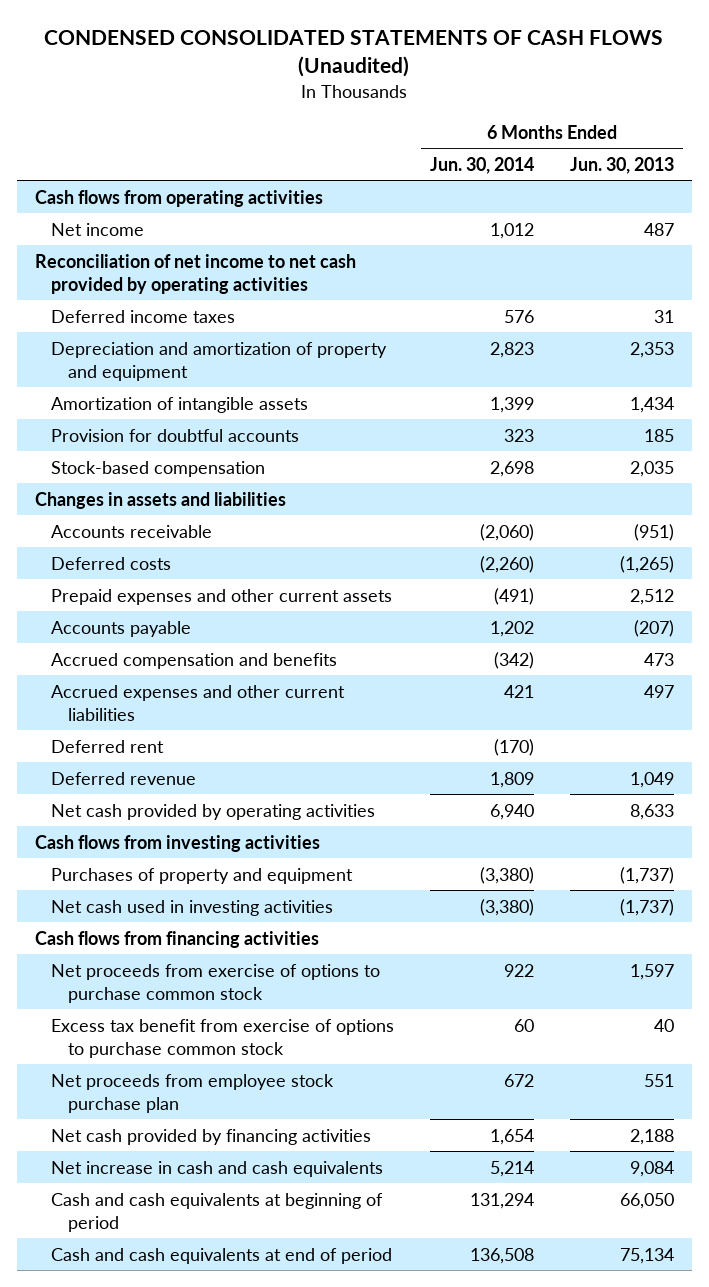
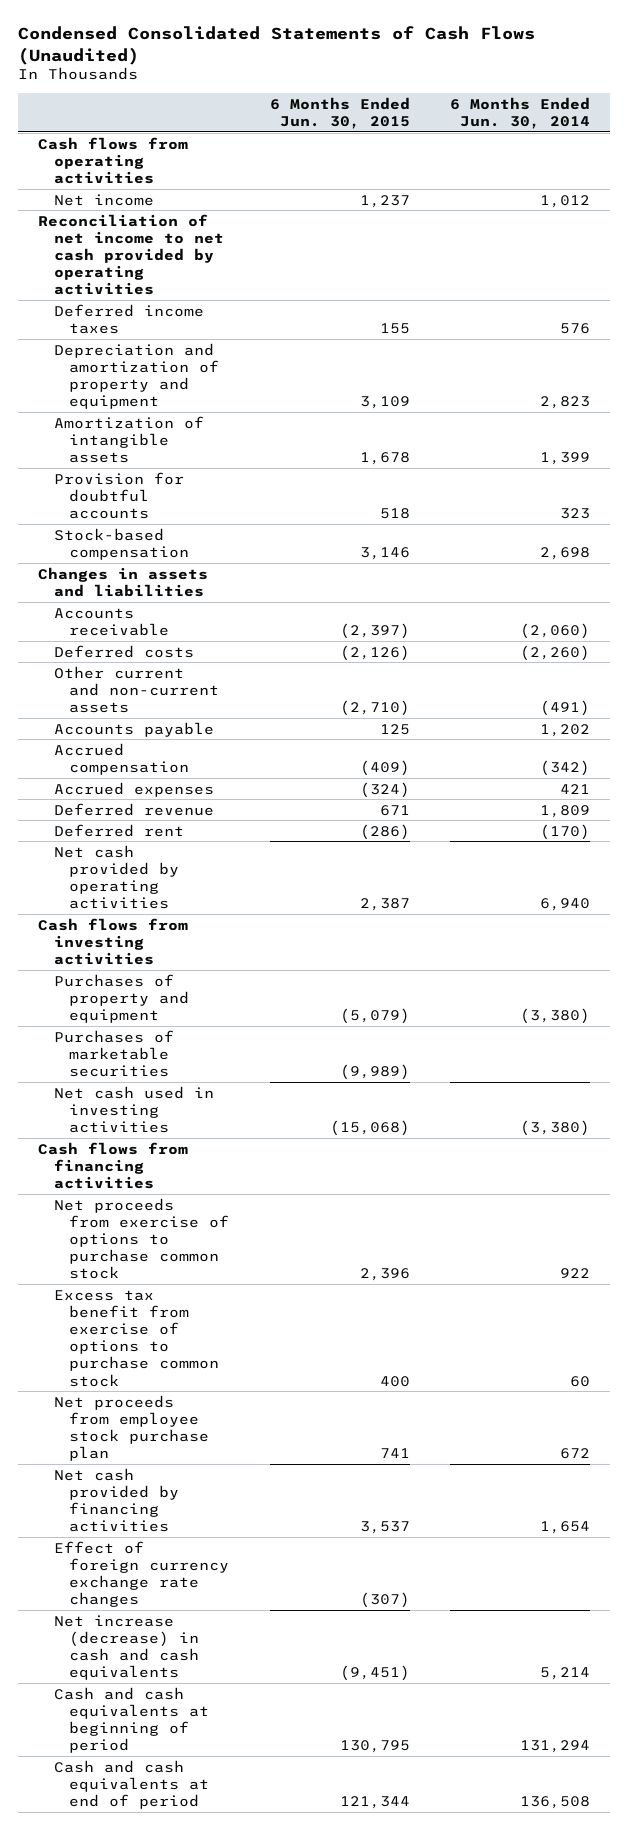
[44,29,664,78] CONDENSED CONSOLIDATED STATEMENTS OF CASH FLOWS (Unaudited) -> [17,26,535,65] Condensed Consolidated Statements of Cash Flows (Unaudited)
[570,156,675,174] Jun. 30, 2013 -> none
none -> [269,96,410,129] 6 Months Ended Jun. 30, 2015
[51,588,393,605] Prepaid expenses and other current assets -> [53,665,220,713] Other current and non-current assets
[51,652,338,669] Accrued compensation and benefits -> [53,742,190,775] Accrued compensation
[51,684,346,721] Accrued expenses and other current liabilities -> [53,781,214,797] Accrued expenses
[51,739,165,753] Deferred rent -> [53,823,184,837] Deferred rent
none -> [53,1029,174,1077] Purchases of marketable securities
none -> [53,1540,230,1608] Effect of foreign currency exchange rate changes
[51,1160,384,1177] Net increase in cash and cash equivalents -> [53,1614,200,1681] Net increase (decrease) in cash and cash equivalents

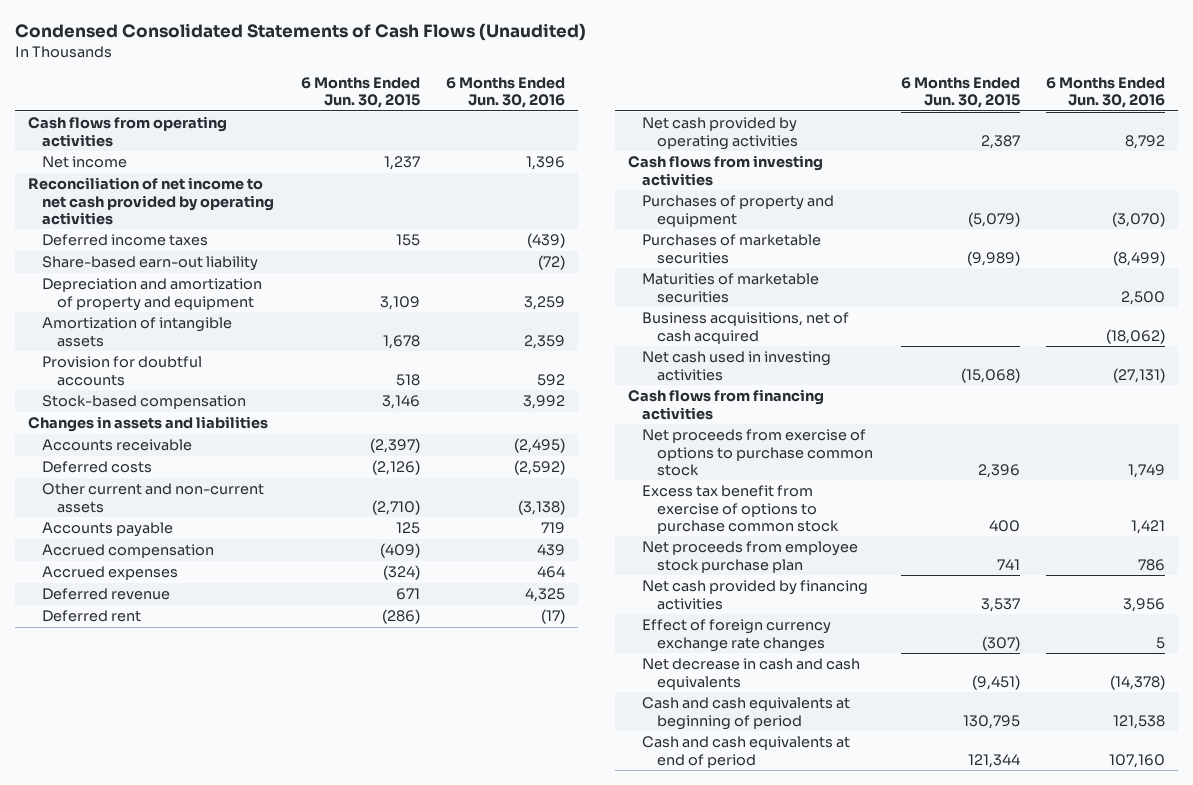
[449,96,590,129] 6 Months Ended Jun. 30, 2014 -> none
none -> [446,76,566,109] 6 Months Ended Jun. 30, 2016
none -> [42,256,259,272] Share-based earn-out liability
none -> [642,273,820,303] Maturities of marketable securities
none -> [642,312,850,344] Business acquisitions, net of cash acquired
[53,1614,200,1681] Net increase (decrease) in cash and cash equivalents -> [642,658,861,690] Net decrease in cash and cash equivalents

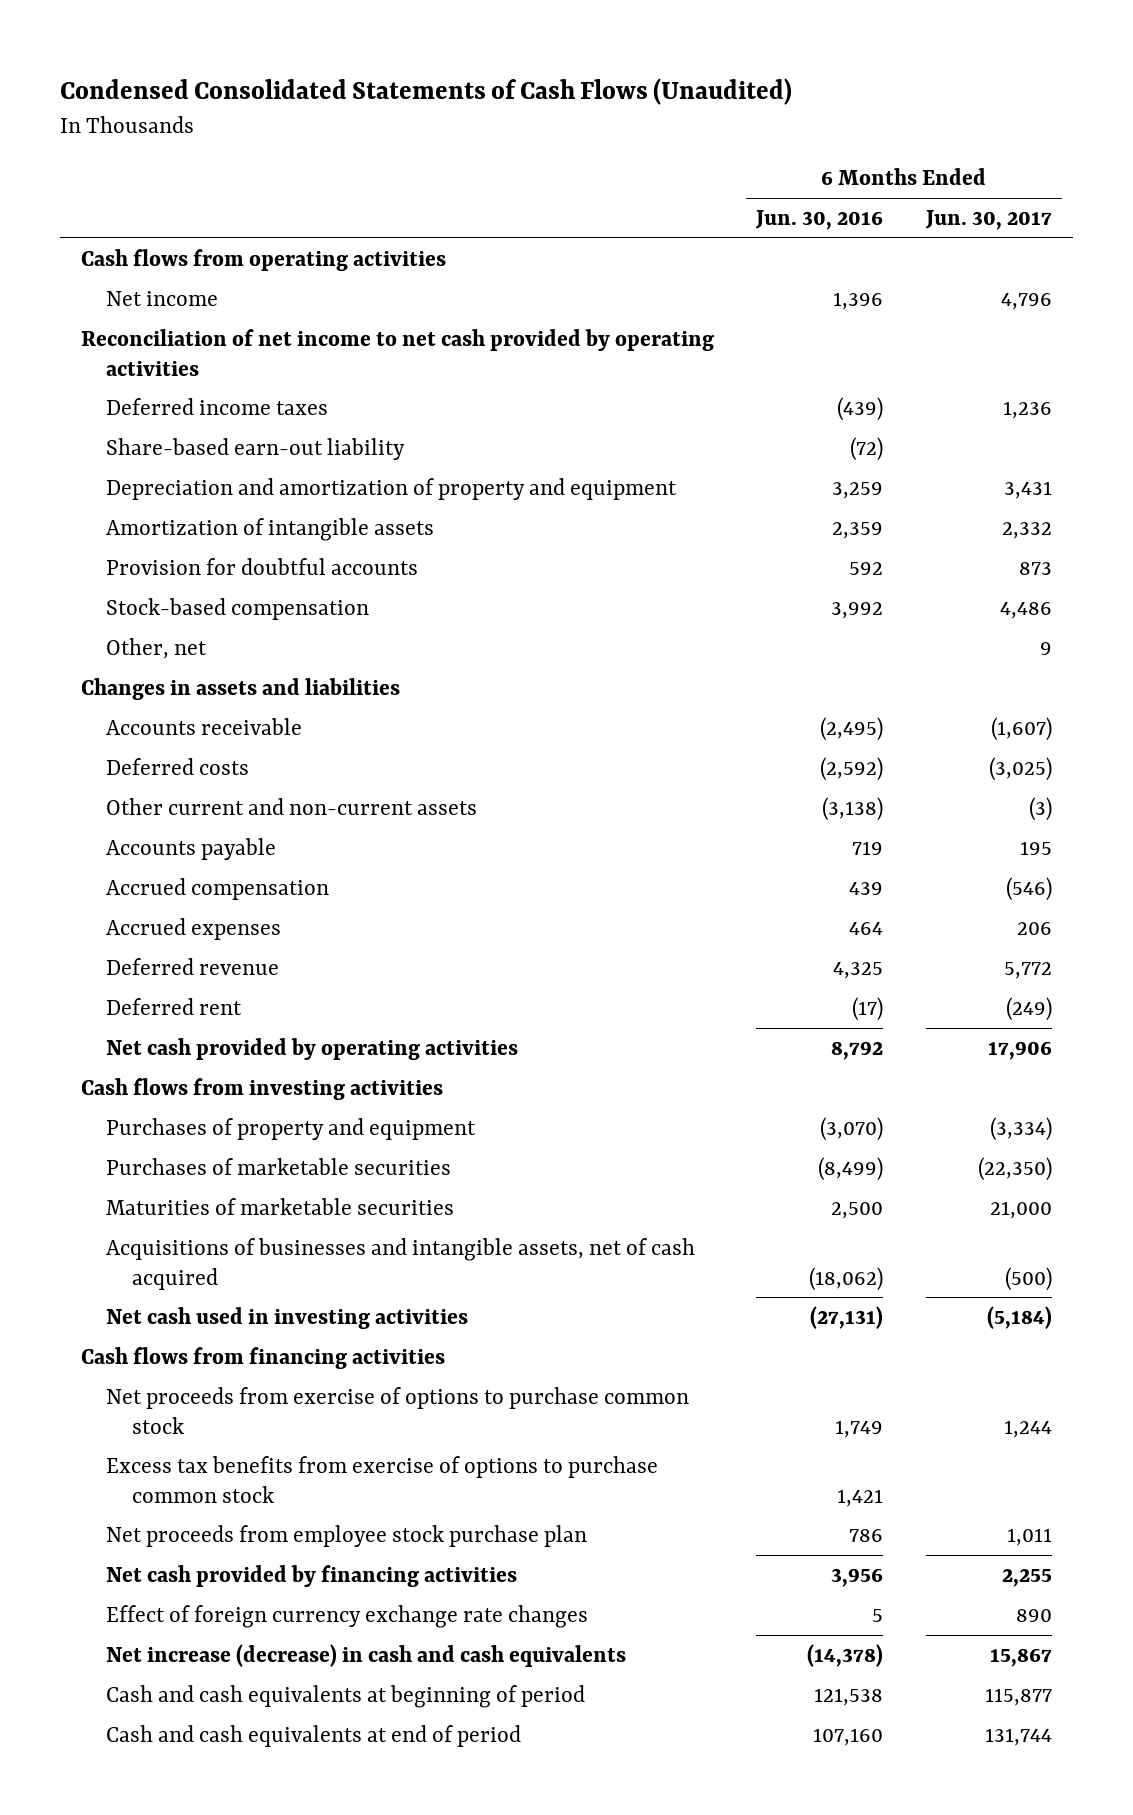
[300,76,420,109] 6 Months Ended Jun. 30, 2015 -> none
none -> [924,210,1052,231] Jun. 30, 2017
none -> [106,638,208,660] Other, net
[642,312,850,344] Business acquisitions, net of cash acquired -> [106,1238,696,1290] Acquisitions of businesses and intangible assets, net of cash acquired
[642,485,839,534] Excess tax benefit from exercise of options to purchase common stock -> [106,1456,659,1503] Excess tax benefits from exercise of options to purchase common stock
[642,658,861,690] Net decrease in cash and cash equivalents -> [106,1644,627,1668] Net increase (decrease) in cash and cash equivalents

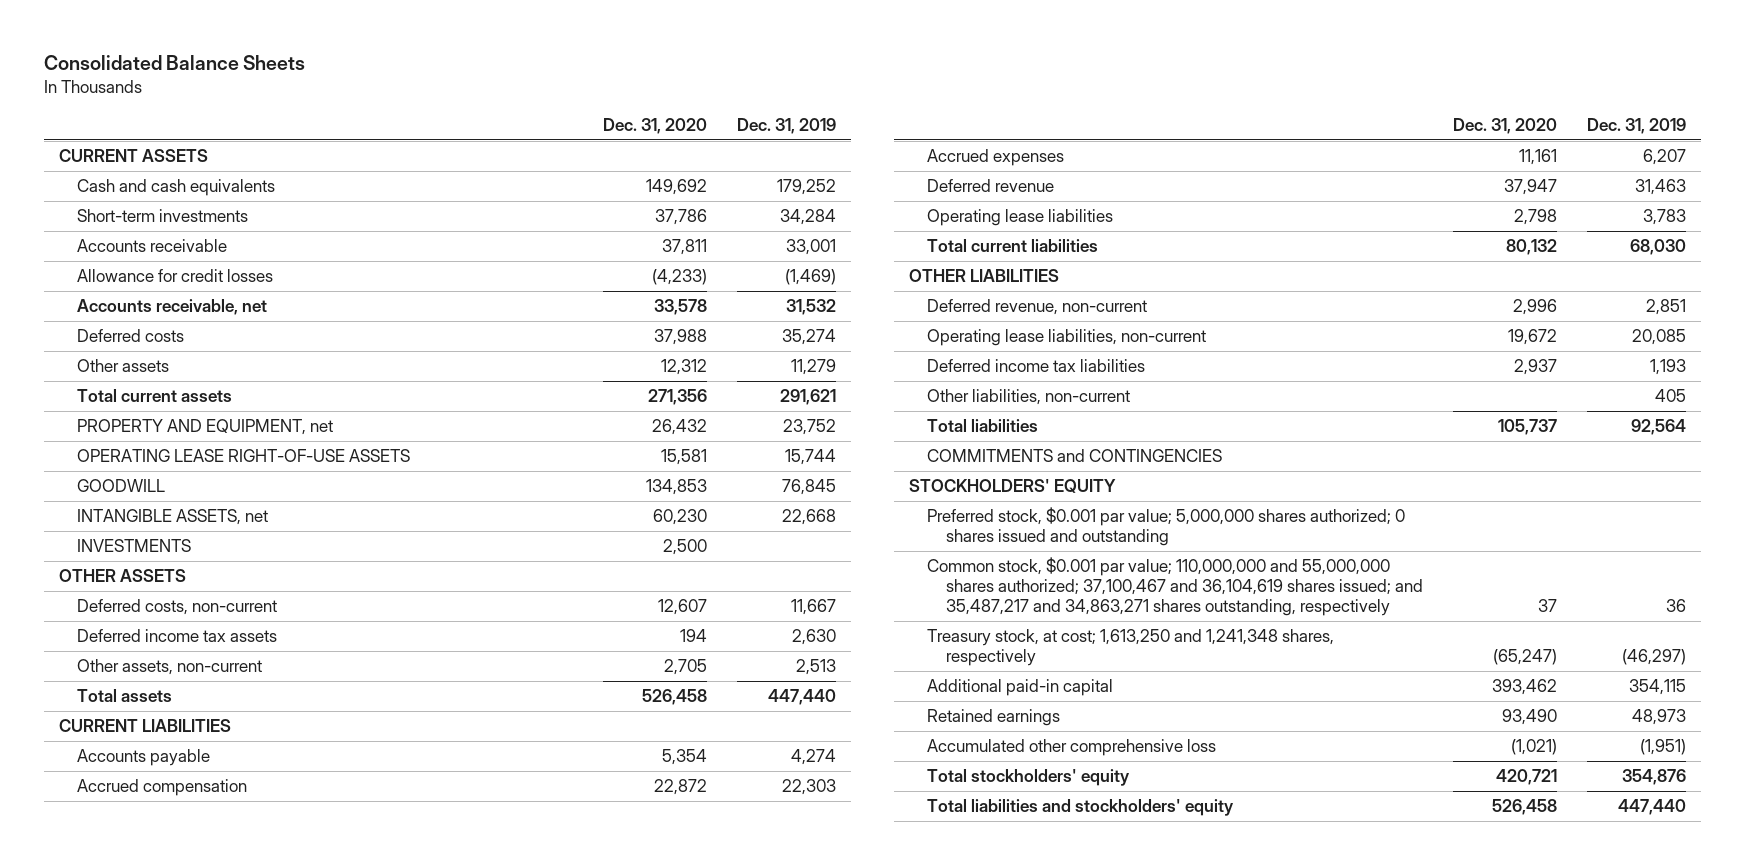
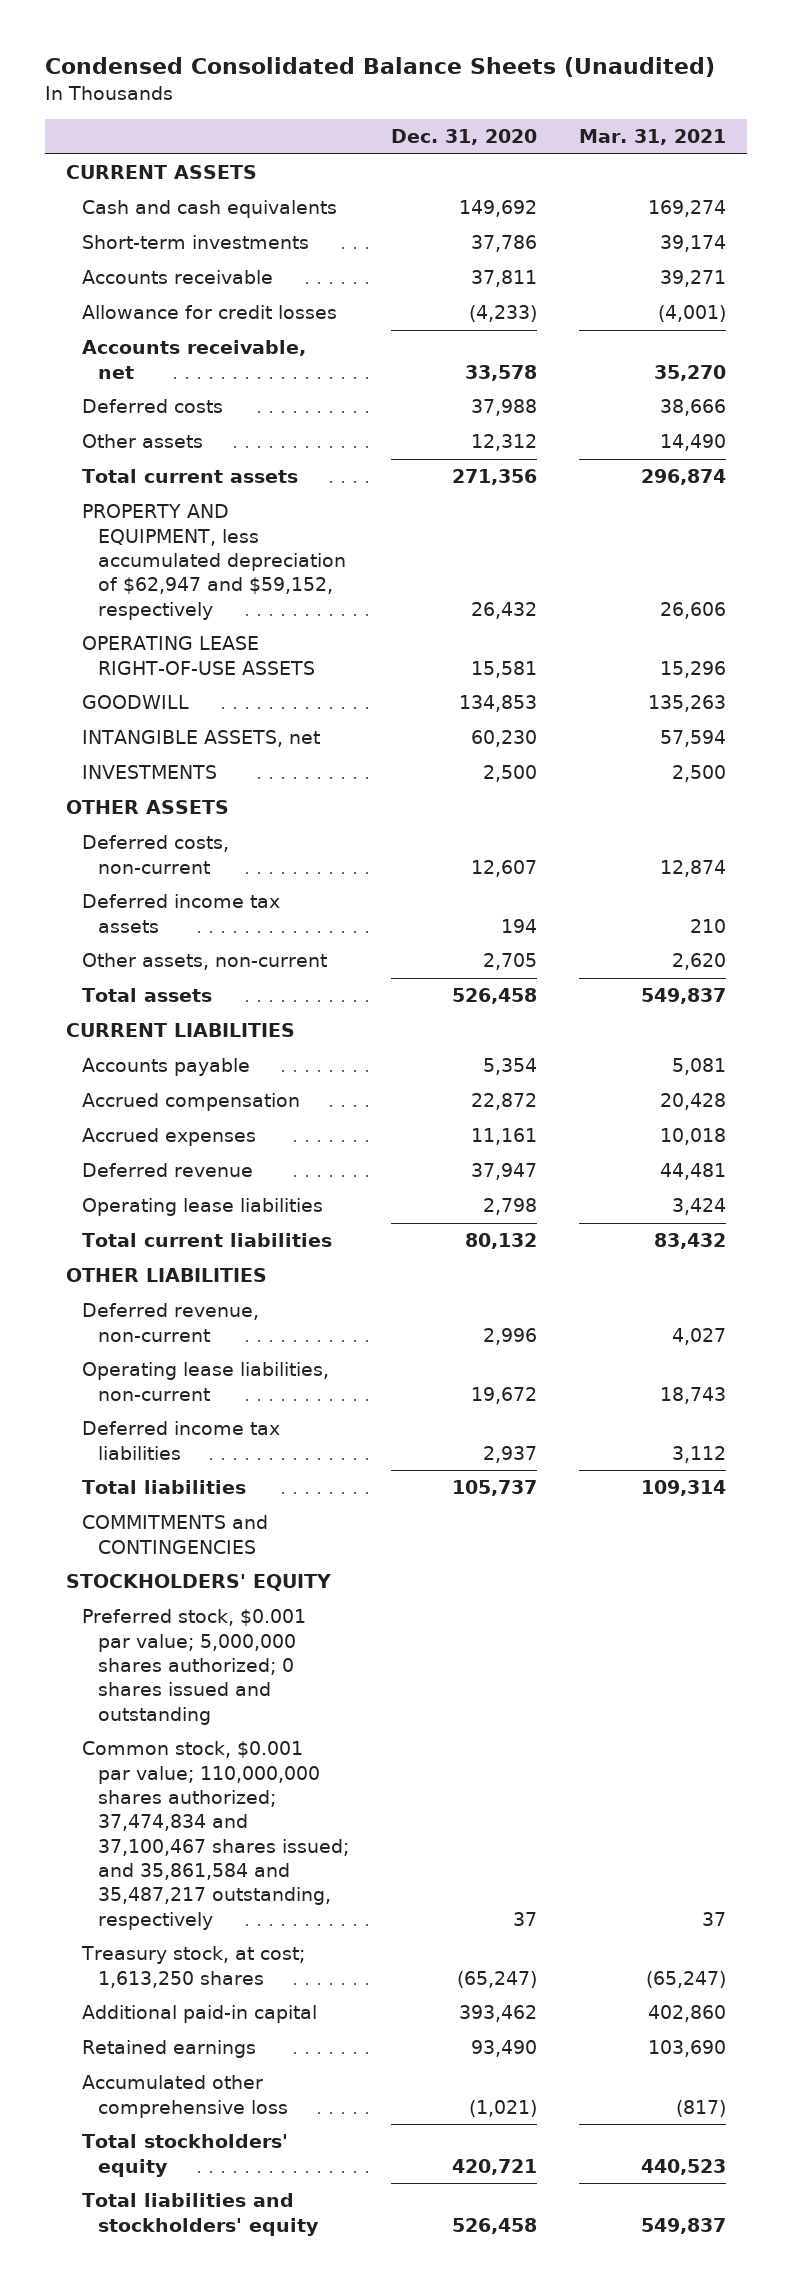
[43,55,305,71] Consolidated Balance Sheets -> [45,57,716,78] Condensed Consolidated Balance Sheets (Unaudited)
[736,118,836,135] Dec. 31, 2019 -> none
none -> [578,129,726,146] Mar. 31, 2021
[77,419,334,436] PROPERTY AND EQUIPMENT, net -> [81,504,346,620] PROPERTY AND EQUIPMENT, less accumulated depreciation of $62,947 and $59,152, respectively
[927,389,1131,406] Other liabilities, non-current -> none
[927,557,1423,617] Common stock, $0.001 par value; 110,000,000 and 55,000,000 shares authorized; 37,100,467 and 36,104,619 shares issued; and 35,487,217 and 34,863,271 shares outstanding, respectively -> [81,1741,349,1930] Common stock, $0.001 par value; 110,000,000 shares authorized; 37,474,834 and 37,100,467 shares issued; and 35,861,584 and 35,487,217 outstanding, respectively
[927,629,1335,667] Treasury stock, at cost; 1,613,250 and 1,241,348 shares, respectively -> [80,1946,305,1988] Treasury stock, at cost; 1,613,250 shares

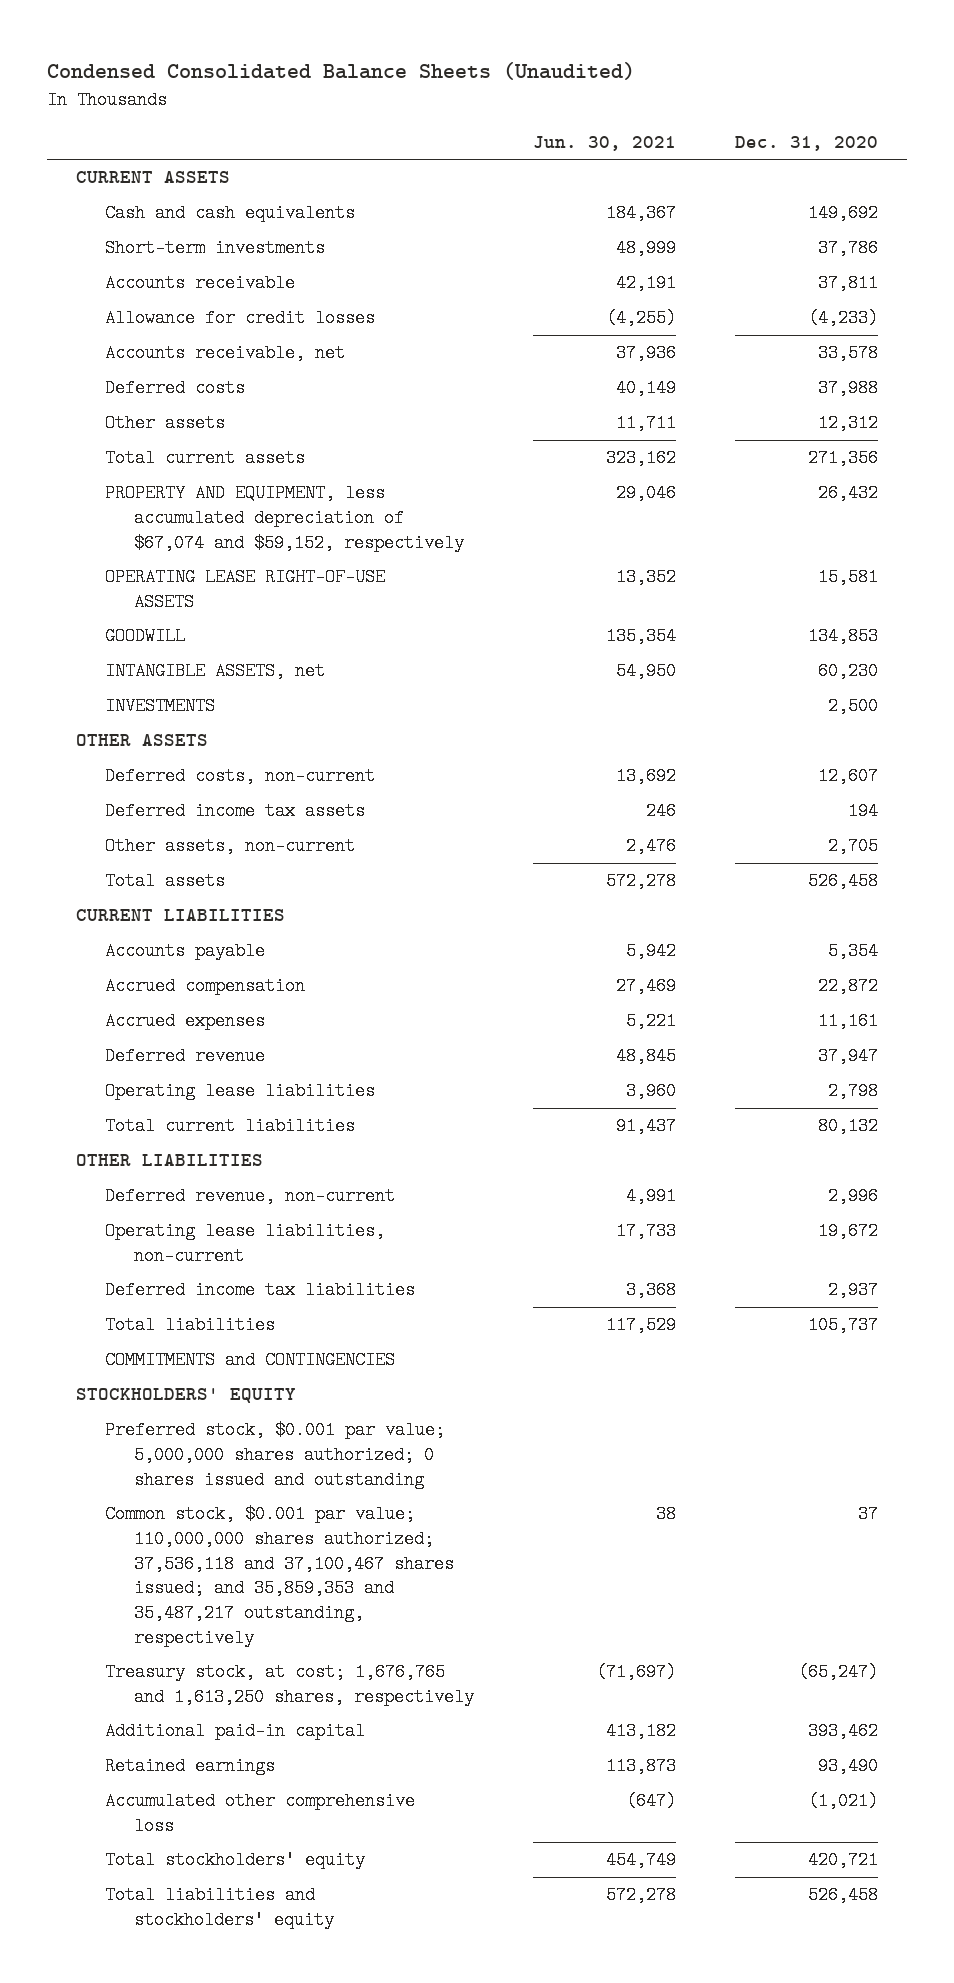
[578,129,726,146] Mar. 31, 2021 -> none
none -> [533,135,677,151] Jun. 30, 2021
[81,504,346,620] PROPERTY AND EQUIPMENT, less accumulated depreciation of $62,947 and $59,152, respectively -> [105,484,465,552] PROPERTY AND EQUIPMENT, less accumulated depreciation of $67,074 and $59,152, respectively
[81,1741,349,1930] Common stock, $0.001 par value; 110,000,000 shares authorized; 37,474,834 and 37,100,467 shares issued; and 35,861,584 and 35,487,217 outstanding, respectively -> [105,1505,455,1647] Common stock, $0.001 par value; 110,000,000 shares authorized; 37,536,118 and 37,100,467 shares issued; and 35,859,353 and 35,487,217 outstanding, respectively
[80,1946,305,1988] Treasury stock, at cost; 1,613,250 shares -> [105,1663,475,1707] Treasury stock, at cost; 1,676,765 and 1,613,250 shares, respectively

